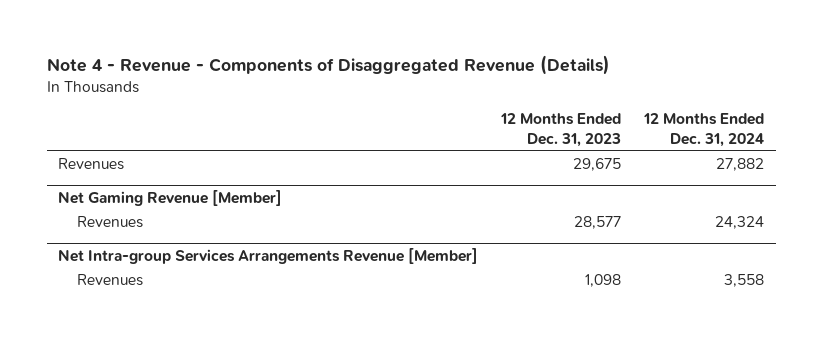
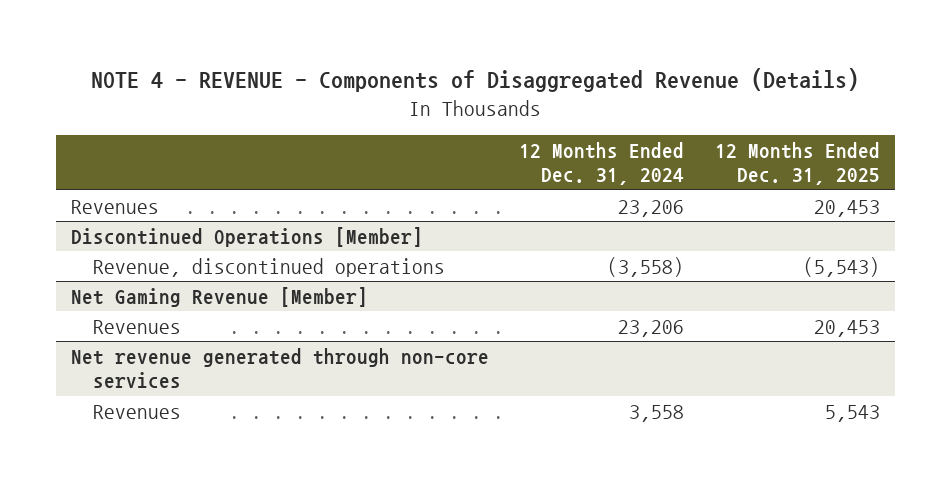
[46,54,610,75] Note 4 - Revenue - Components of Disaggregated Revenue (Details) -> [91,68,860,93] NOTE 4 - REVENUE - Components of Disaggregated Revenue (Details)
[500,113,622,147] 12 Months Ended Dec. 31, 2023 -> none
none -> [714,141,880,186] 12 Months Ended Dec. 31, 2025
[716,158,765,172] 27,882 -> [618,199,685,217] 23,206
none -> [70,226,423,247] Discontinued Operations [Member]
none -> [93,257,446,277] Revenue, discontinued operations
[715,216,765,230] 24,324 -> [618,319,685,337] 23,206
[58,248,479,265] Net Intra-group Services Arrangements Revenue [Member] -> [70,347,489,390] Net revenue generated through non-core services

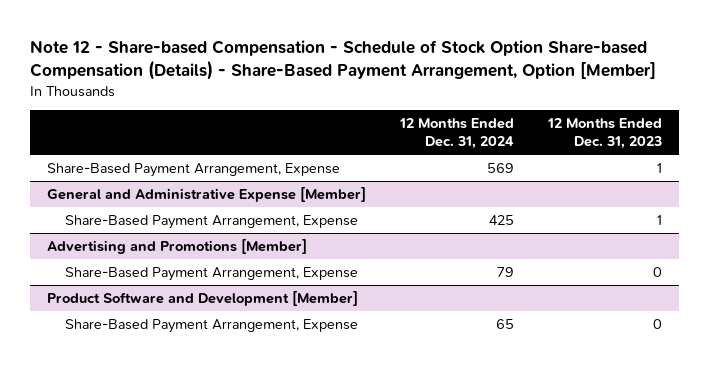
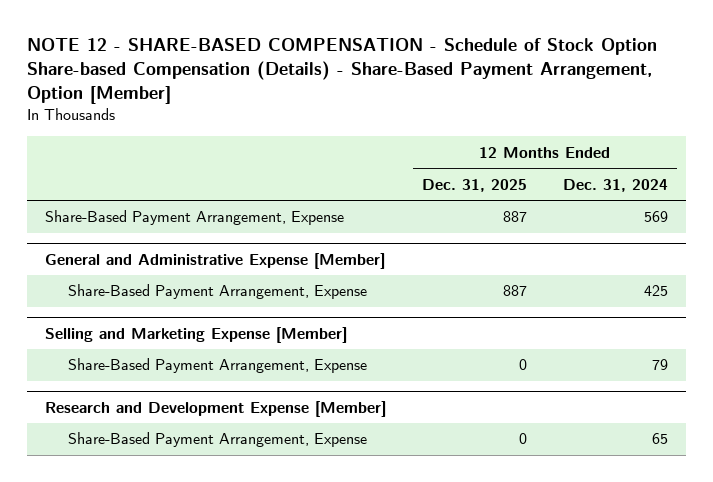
[30,40,657,80] Note 12 - Share-based Compensation - Schedule of Stock Option Share-based Compensation (Details) - Share-Based Payment Arrangement, Option [Member] -> [26,38,657,105] NOTE 12 - SHARE-BASED COMPENSATION - Schedule of Stock Option Share-based Compensation (Details) - Share-Based Payment Arrangement, Option [Member]
[546,118,662,150] 12 Months Ended Dec. 31, 2023 -> none
none -> [421,178,527,192] Dec. 31, 2025
[47,238,308,254] Advertising and Promotions [Member] -> [44,326,347,343] Selling and Marketing Expense [Member]
[47,290,359,306] Product Software and Development [Member] -> [44,400,386,417] Research and Development Expense [Member]

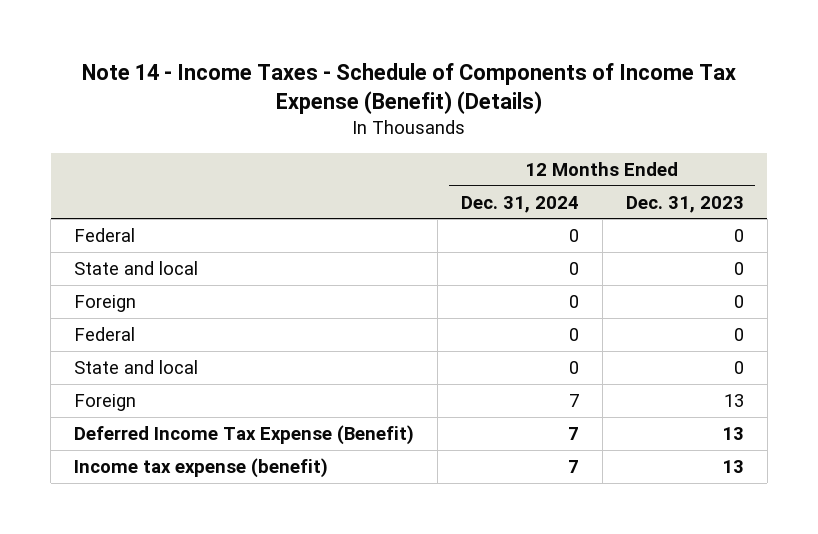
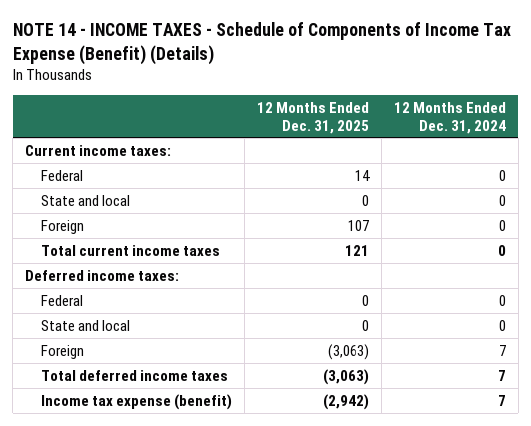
[81,62,736,114] Note 14 - Income Taxes - Schedule of Components of Income Tax Expense (Benefit) (Details) -> [12,22,511,65] NOTE 14 - INCOME TAXES - Schedule of Components of Income Tax Expense (Benefit) (Details)
[625,195,744,213] Dec. 31, 2023 -> none
none -> [256,101,369,134] 12 Months Ended Dec. 31, 2025
none -> [25,144,172,156] Current income taxes:
none -> [40,244,220,256] Total current income taxes
none -> [25,269,180,281] Deferred income taxes:
[74,425,415,446] Deferred Income Tax Expense (Benefit) -> [40,369,228,381] Total deferred income taxes

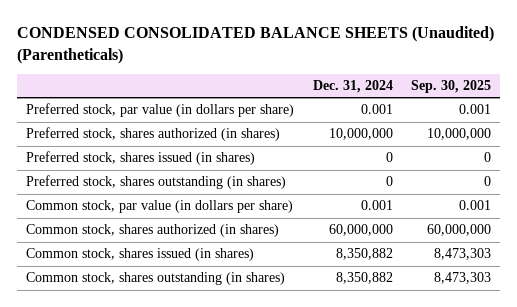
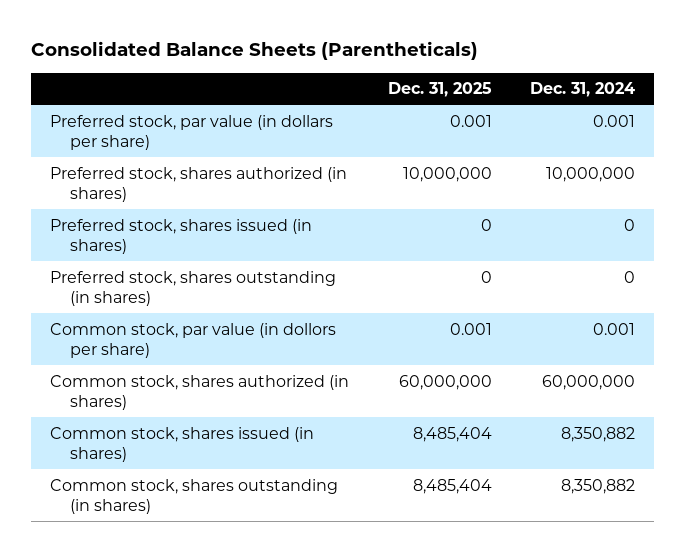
[16,26,494,64] CONDENSED CONSOLIDATED BALANCE SHEETS (Unaudited) (Parentheticals) -> [31,41,479,61] Consolidated Balance Sheets (Parentheticals)
[410,79,491,93] Sep. 30, 2025 -> none
none -> [387,82,492,98] Dec. 31, 2025
[26,200,294,214] Common stock, par value (in dollars per share) -> [50,322,337,358] Common stock, par value (in dollors per share)

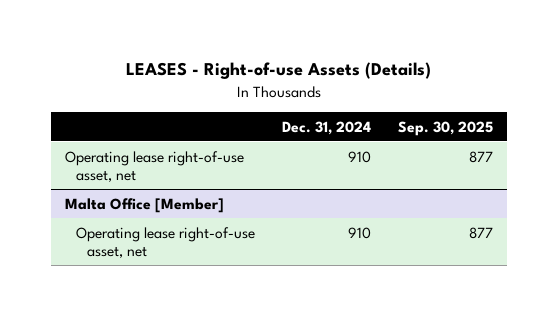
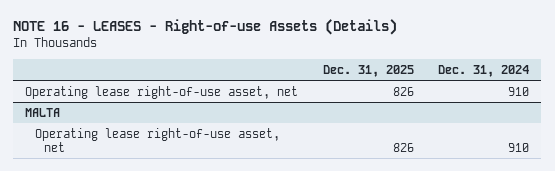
[125,62,431,80] LEASES - Right-of-use Assets (Details) -> [13,19,398,36] NOTE 16 - LEASES - Right-of-use Assets (Details)
[398,120,494,136] Sep. 30, 2025 -> none
none -> [322,64,414,77] Dec. 31, 2025
[64,197,224,213] Malta Office [Member] -> [25,107,61,117] MALTA

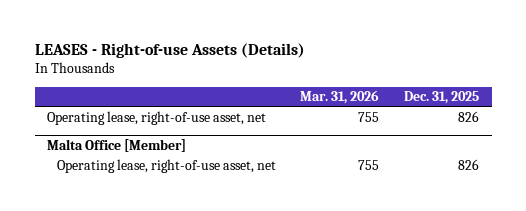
[13,19,398,36] NOTE 16 - LEASES - Right-of-use Assets (Details) -> [34,43,305,59] LEASES - Right-of-use Assets (Details)
[438,64,530,77] Dec. 31, 2024 -> none
none -> [300,90,380,105] Mar. 31, 2026
[25,85,299,99] Operating lease right-of-use asset, net -> [47,111,267,126] Operating lease, right-of-use asset, net
[25,107,61,117] MALTA -> [47,139,187,153] Malta Office [Member]
[34,127,280,152] Operating lease right-of-use asset, net -> [56,159,276,174] Operating lease, right-of-use asset, net

